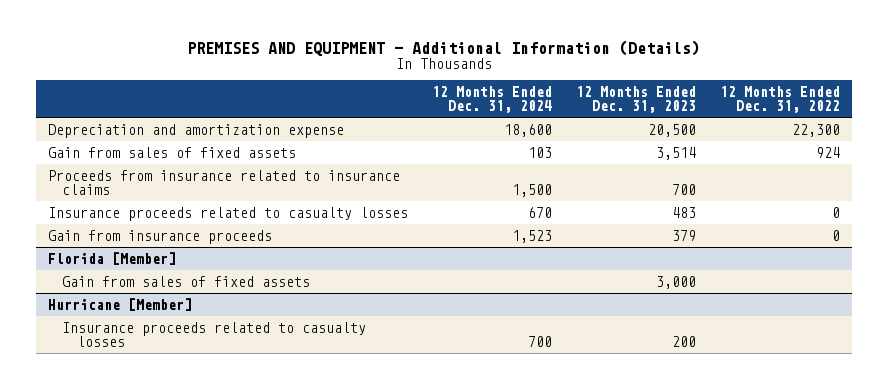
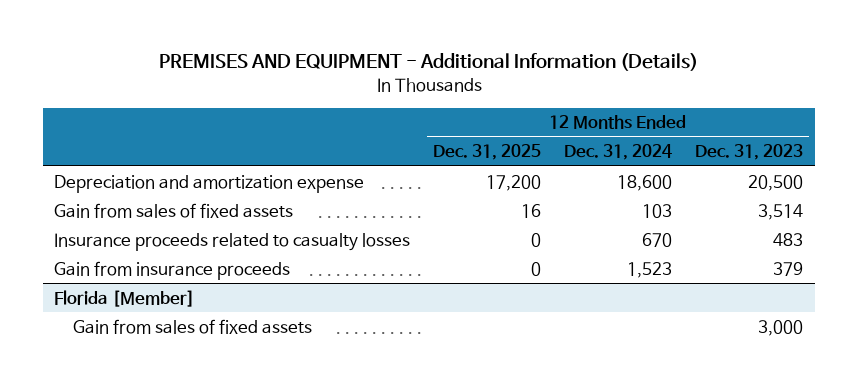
[719,85,840,114] 12 Months Ended Dec. 31, 2022 -> none
none -> [433,144,542,161] Dec. 31, 2025
[47,169,400,196] Proceeds from insurance related to insurance claims -> none
[47,297,192,311] Hurricane [Member] -> none
[62,321,367,348] Insurance proceeds related to casualty losses -> none

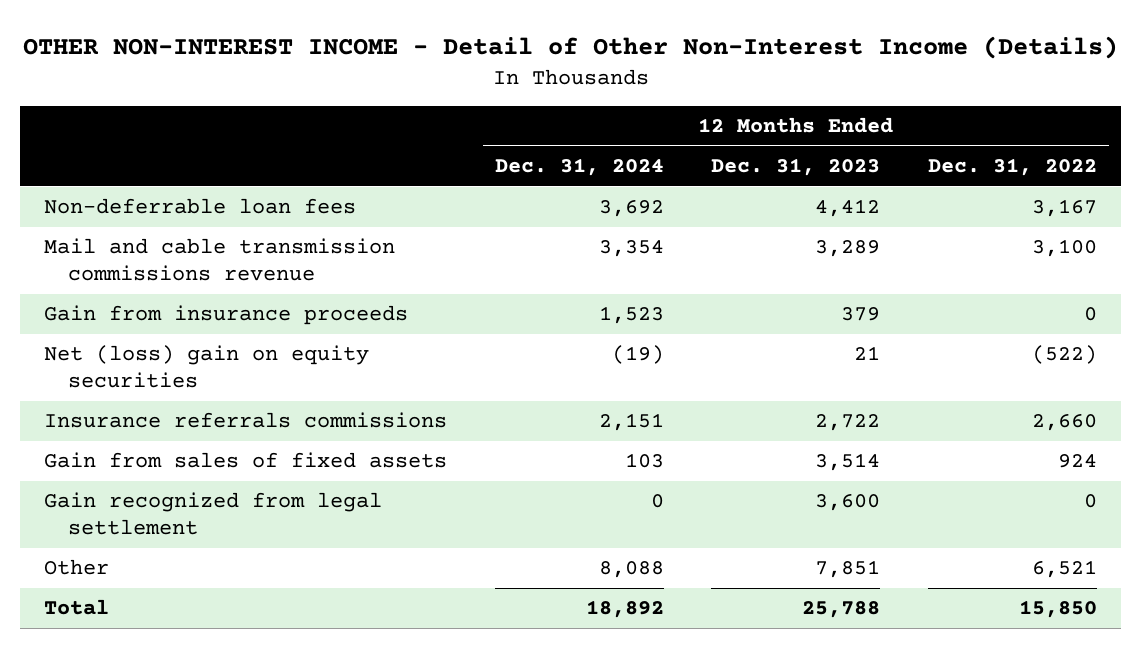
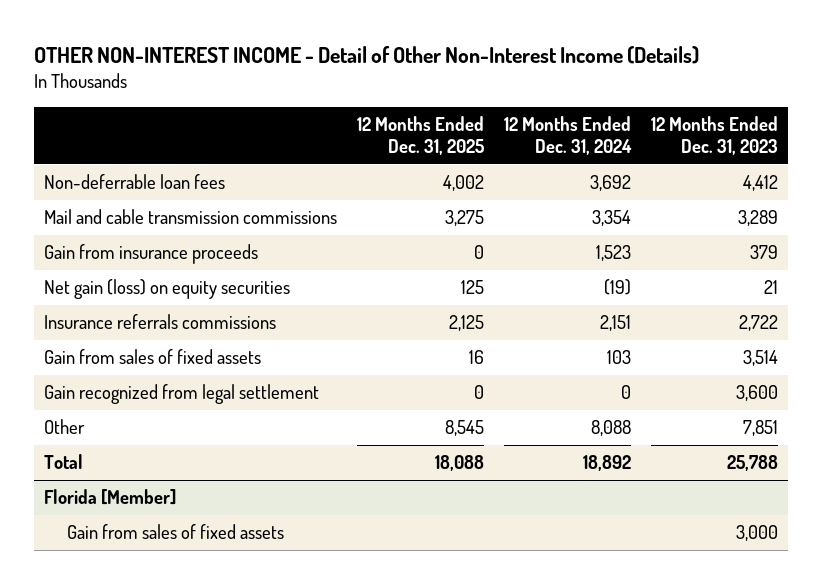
[928,158,1098,177] Dec. 31, 2022 -> none
none -> [357,115,485,155] 12 Months Ended Dec. 31, 2025
[44,238,396,282] Mail and cable transmission commissions revenue -> [44,209,338,225] Mail and cable transmission commissions
[44,345,370,389] Net (loss) gain on equity securities -> [44,279,291,300] Net gain (loss) on equity securities
none -> [44,489,177,506] Florida [Member]
none -> [66,524,284,540] Gain from sales of fixed assets

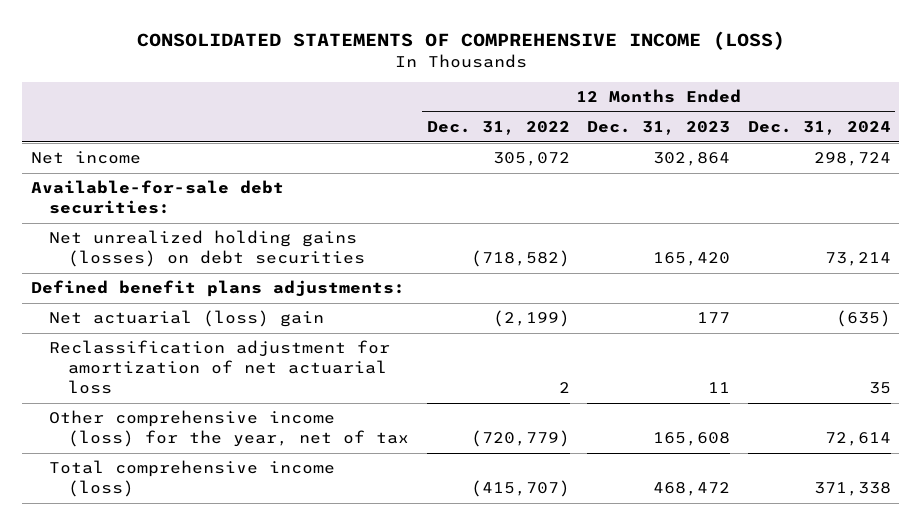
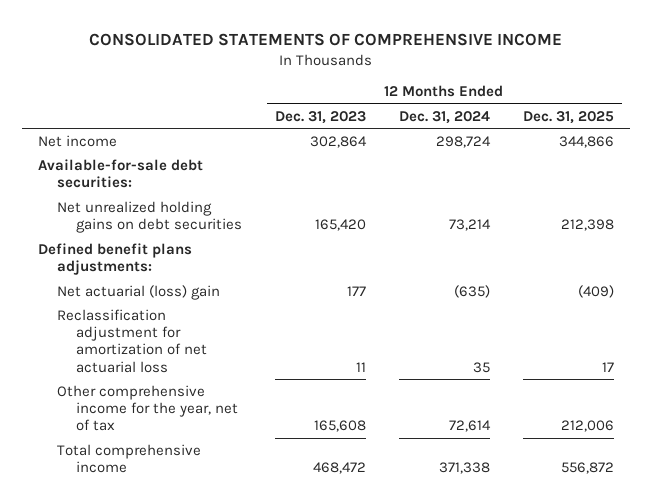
[136,30,785,50] CONSOLIDATED STATEMENTS OF COMPREHENSIVE INCOME (LOSS) -> [88,32,562,46] CONSOLIDATED STATEMENTS OF COMPREHENSIVE INCOME
[426,121,570,136] Dec. 31, 2022 -> none
none -> [522,110,614,124] Dec. 31, 2025
[49,230,366,268] Net unrealized holding gains (losses) on debt securities -> [57,200,243,234] Net unrealized holding gains on debt securities
[49,410,410,448] Other comprehensive income (loss) for the year, net of tax -> [57,384,239,432] Other comprehensive income for the year, net of tax
[49,460,336,498] Total comprehensive income (loss) -> [57,443,202,474] Total comprehensive income

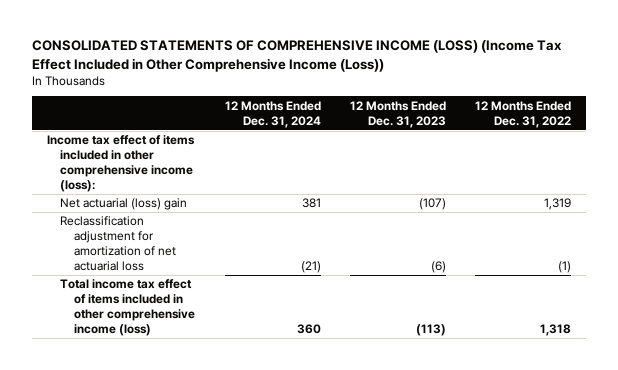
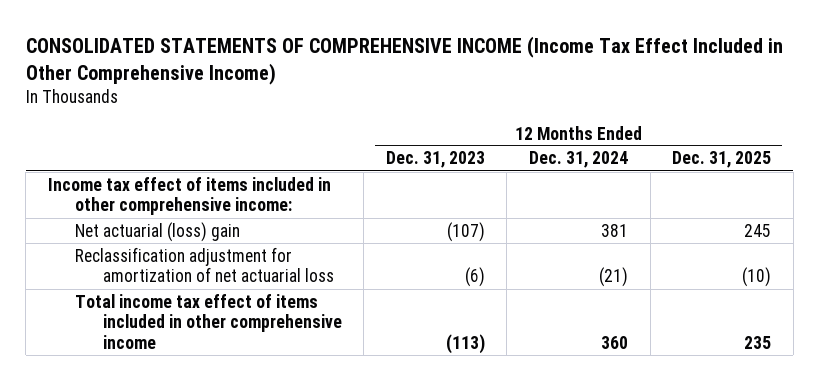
[32,40,563,72] CONSOLIDATED STATEMENTS OF COMPREHENSIVE INCOME (LOSS) (Income Tax Effect Included in Other Comprehensive Income (Loss)) -> [25,35,783,85] CONSOLIDATED STATEMENTS OF COMPREHENSIVE INCOME (Income Tax Effect Included in Other Comprehensive Income)
[475,100,572,128] 12 Months Ended Dec. 31, 2022 -> none
none -> [672,151,772,169] Dec. 31, 2025
[46,135,195,193] Income tax effect of items included in other comprehensive income (loss): -> [47,176,331,216] Income tax effect of items included in other comprehensive income:
[60,279,196,337] Total income tax effect of items included in other comprehensive income (loss) -> [75,293,342,349] Total income tax effect of items included in other comprehensive income

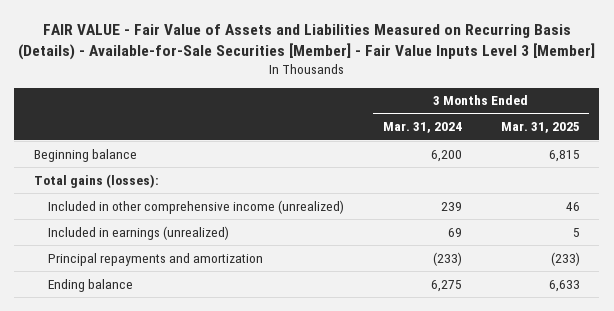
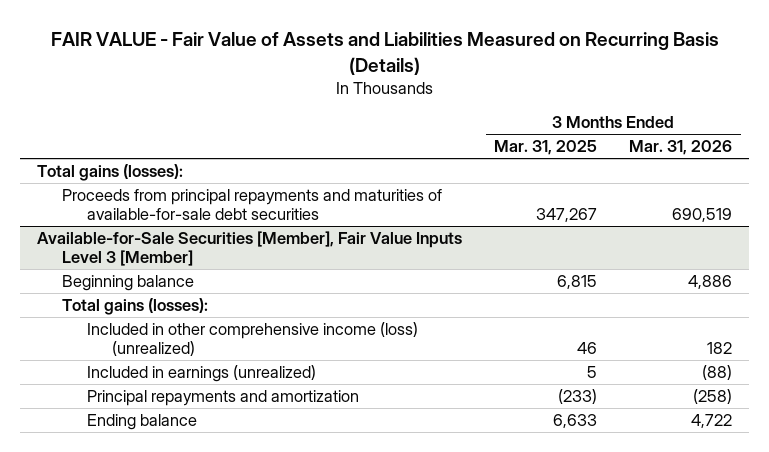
[17,24,595,61] FAIR VALUE - Fair Value of Assets and Liabilities Measured on Recurring Basis (Details) - Available-for-Sale Securities [Member] - Fair Value Inputs Level 3 [Member] -> [50,32,719,75] FAIR VALUE - Fair Value of Assets and Liabilities Measured on Recurring Basis (Details)
[382,122,462,134] Mar. 31, 2024 -> none
none -> [629,140,733,156] Mar. 31, 2026
none -> [36,164,183,182] Total gains (losses):
none -> [61,189,442,221] Proceeds from principal repayments and maturities of available-for-sale debt securities
none -> [36,231,462,267] Available-for-Sale Securities [Member], Fair Value Inputs Level 3 [Member]
[47,199,344,214] Included in other comprehensive income (unrealized) -> [86,322,418,357] Included in other comprehensive income (loss) (unrealized)

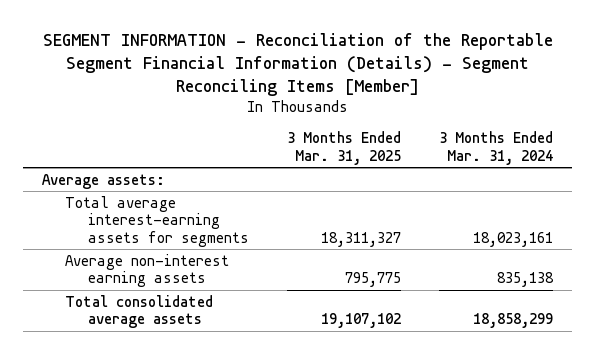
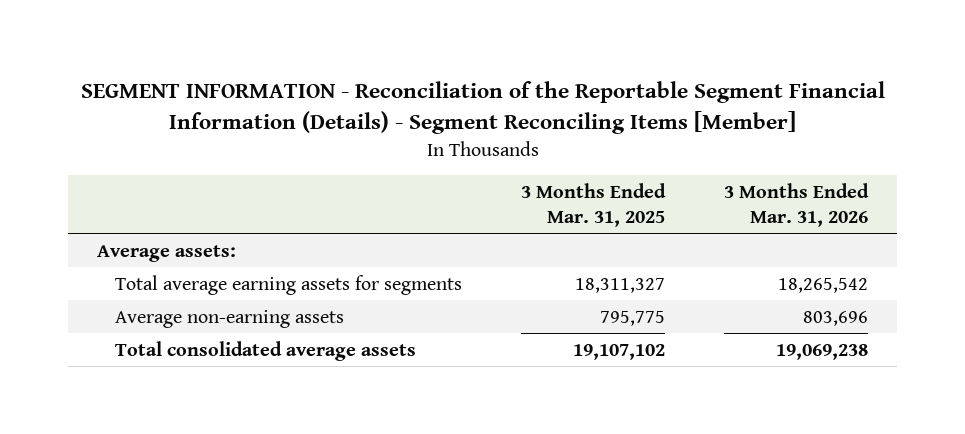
[438,131,553,165] 3 Months Ended Mar. 31, 2024 -> none
none -> [723,183,869,227] 3 Months Ended Mar. 31, 2026
[65,195,250,247] Total average interest-earning assets for segments -> [115,274,463,295] Total average earning assets for segments
[65,253,230,288] Average non-interest earning assets -> [115,309,345,328] Average non-earning assets

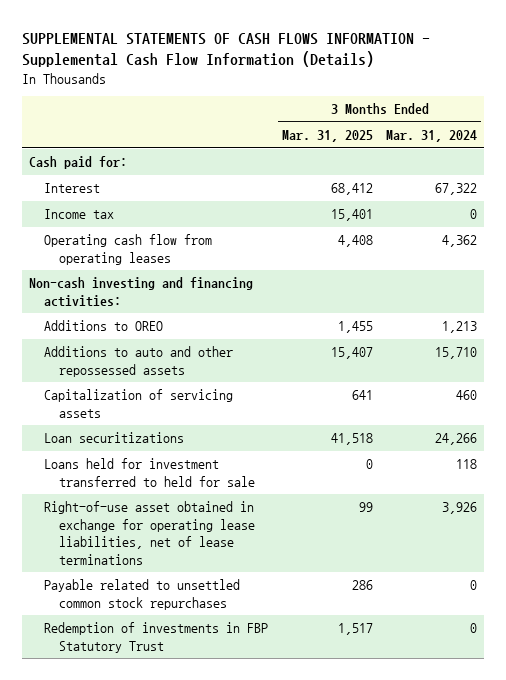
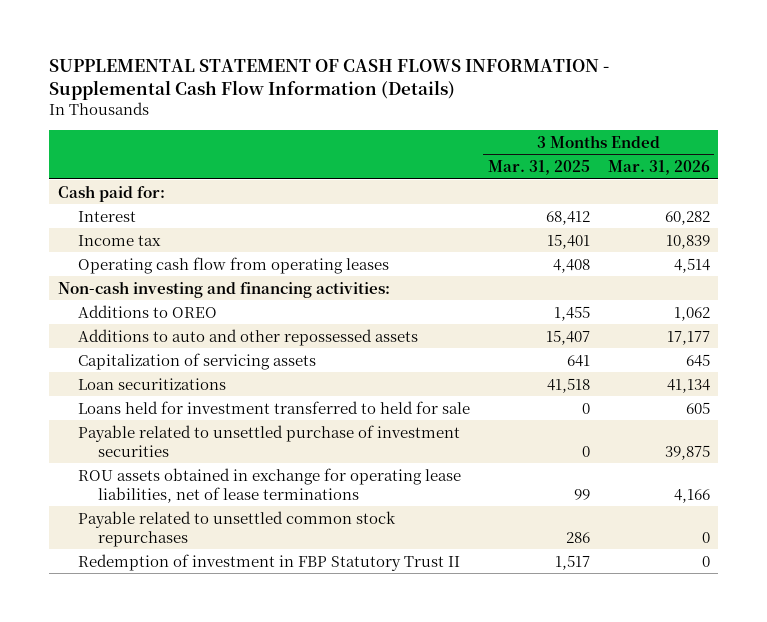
[21,33,430,68] SUPPLEMENTAL STATEMENTS OF CASH FLOWS INFORMATION - Supplemental Cash Flow Information (Details) -> [48,58,609,101] SUPPLEMENTAL STATEMENT OF CASH FLOWS INFORMATION - Supplemental Cash Flow Information (Details)
[386,130,478,143] Mar. 31, 2024 -> none
none -> [607,160,710,176] Mar. 31, 2026
none -> [77,424,460,457] Payable related to unsettled purchase of investment securities
[43,501,256,565] Right-of-use asset obtained in exchange for operating lease liabilities, net of lease terminations -> [77,467,461,503] ROU assets obtained in exchange for operating lease liabilities, net of lease terminations
[43,622,268,653] Redemption of investments in FBP Statutory Trust -> [77,553,460,571] Redemption of investment in FBP Statutory Trust II

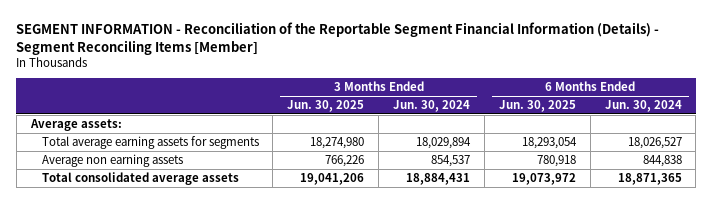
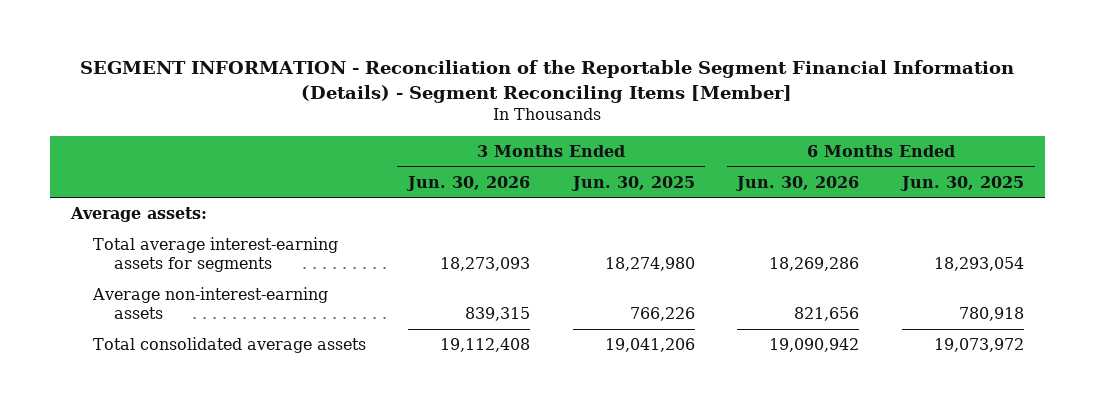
[393,100,471,113] Jun. 30, 2024 -> none
[604,100,682,113] Jun. 30, 2024 -> none
none -> [406,175,531,191] Jun. 30, 2026
none -> [735,175,860,191] Jun. 30, 2026
[41,136,259,150] Total average earning assets for segments -> [92,237,338,273] Total average interest-earning assets for segments
[41,154,183,168] Average non earning assets -> [91,287,328,320] Average non-interest-earning assets

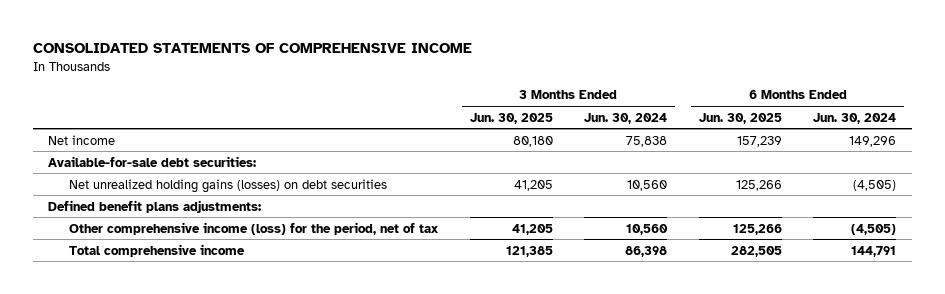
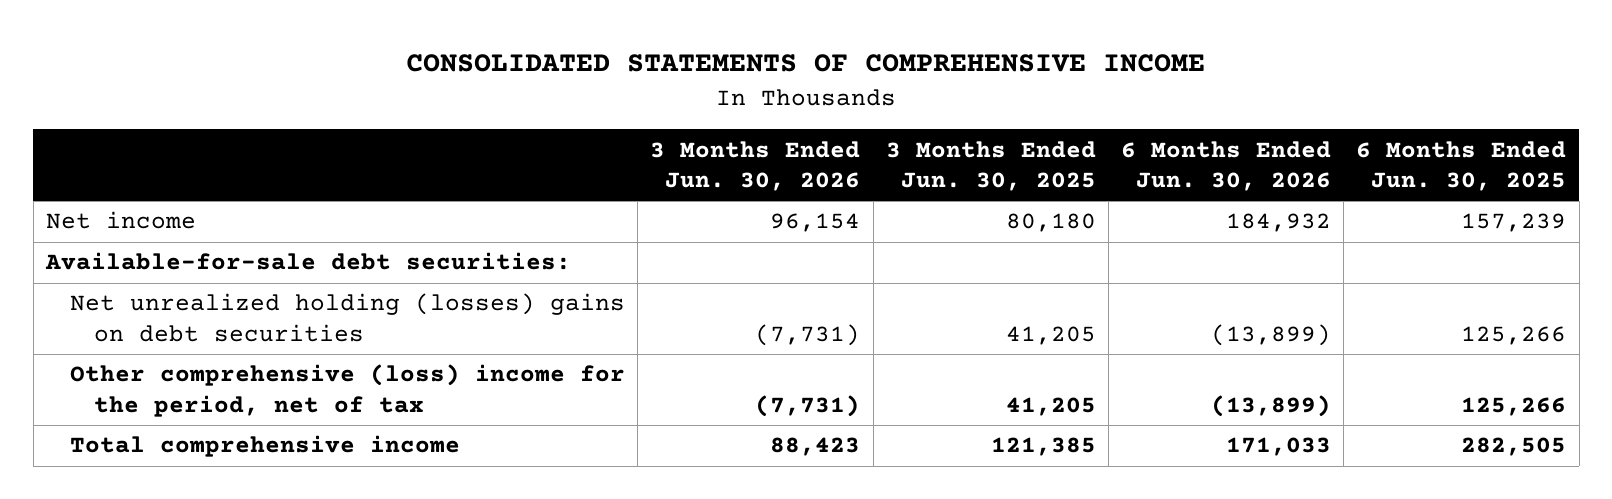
[584,112,668,124] Jun. 30, 2024 -> none
[813,112,897,124] Jun. 30, 2024 -> none
none -> [650,140,861,192] 3 Months Ended Jun. 30, 2026
none -> [1121,140,1332,192] 6 Months Ended Jun. 30, 2026
[48,199,262,213] Defined benefit plans adjustments: -> none
[69,178,388,193] Net unrealized holding gains (losses) on debt securities -> [70,293,626,342] Net unrealized holding (losses) gains on debt securities
[69,221,439,235] Other comprehensive income (loss) for the period, net of tax -> [70,364,626,417] Other comprehensive (loss) income for the period, net of tax

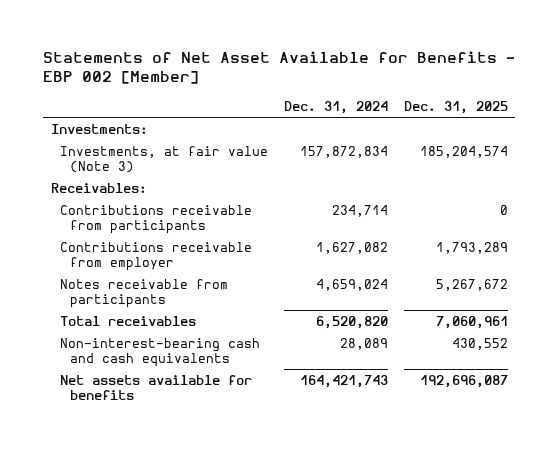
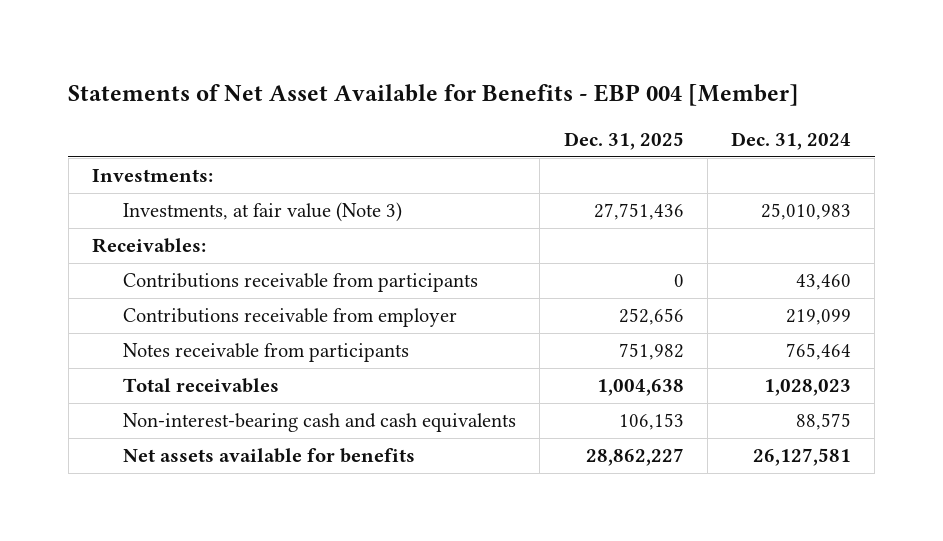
[43,50,516,85] Statements of Net Asset Available for Benefits - EBP 002 [Member] -> [68,83,800,106] Statements of Net Asset Available for Benefits - EBP 004 [Member]
[299,145,388,158] 157,872,834 -> [761,203,852,221] 25,010,983
[419,145,508,158] 185,204,574 -> [593,203,684,221] 27,751,436
[331,204,388,217] 234,714 -> [796,274,852,291] 43,460
[315,241,388,254] 1,627,082 -> [786,309,852,326] 219,099
[435,241,508,254] 1,793,289 -> [618,308,684,326] 252,656
[315,278,388,291] 4,659,024 -> [786,343,852,361] 765,464
[435,278,508,291] 5,267,672 -> [618,343,684,361] 751,982
[315,315,388,329] 6,520,820 -> [764,379,852,397] 1,028,023
[435,315,508,329] 7,060,961 -> [596,379,684,397] 1,004,638
[339,337,388,350] 28,089 -> [796,413,852,431] 88,575
[451,337,508,350] 430,552 -> [618,413,684,431] 106,153
[299,374,388,388] 164,421,743 -> [753,448,852,467] 26,127,581
[419,374,508,388] 192,696,087 -> [585,448,684,467] 28,862,227

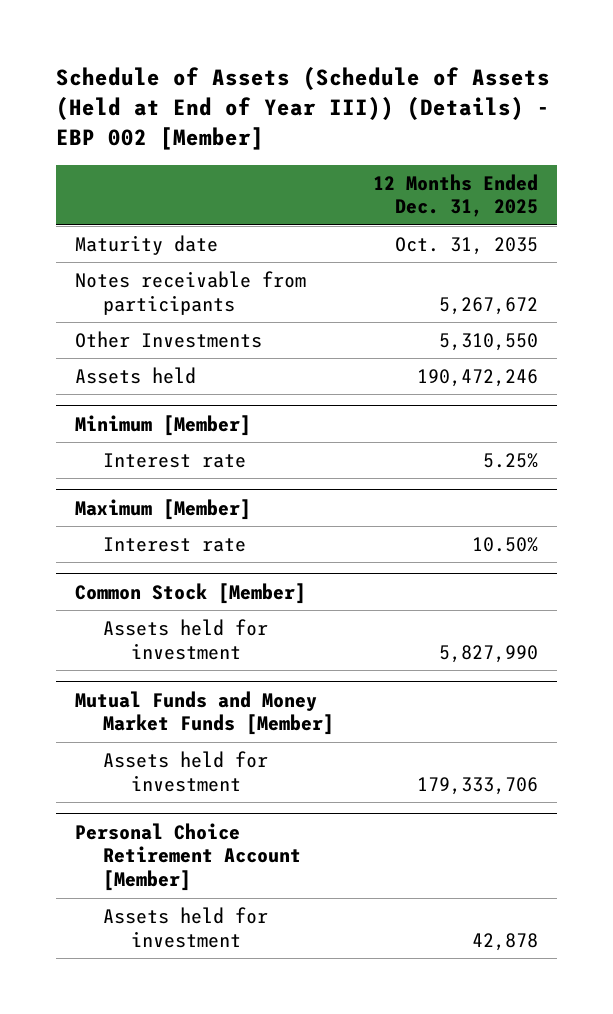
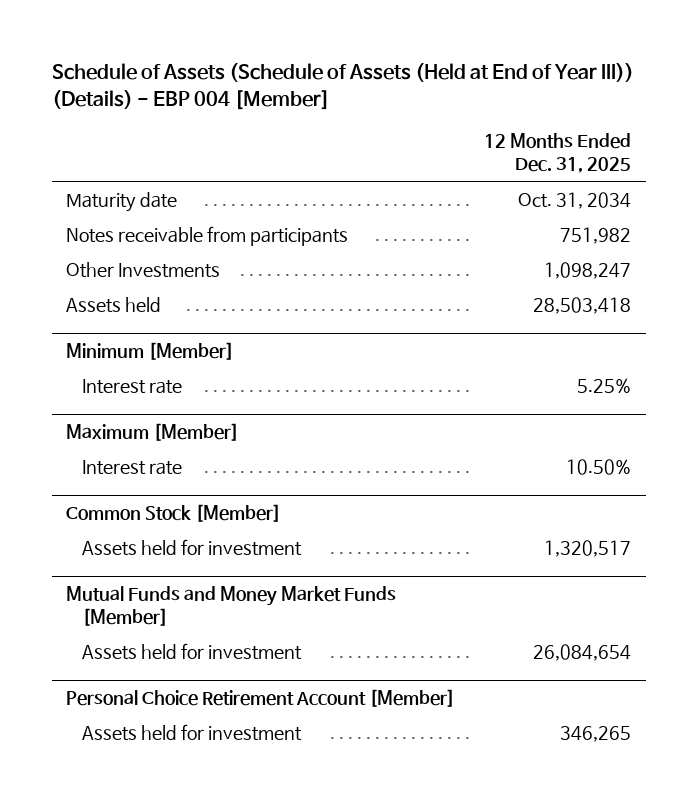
[55,67,550,151] Schedule of Assets (Schedule of Assets (Held at End of Year III)) (Details) - EBP 002 [Member] -> [52,63,635,111] Schedule of Assets (Schedule of Assets (Held at End of Year III)) (Details) - EBP 004 [Member]
[394,236,538,255] Oct. 31, 2035 -> [518,191,632,209] Oct. 31, 2034
[438,296,538,315] 5,267,672 -> [560,226,632,244] 751,982
[438,332,538,351] 5,310,550 -> [544,261,632,279] 1,098,247
[416,368,538,387] 190,472,246 -> [533,296,632,314] 28,503,418
[438,644,538,663] 5,827,990 -> [544,539,632,557] 1,320,517
[416,776,538,795] 179,333,706 -> [533,643,632,661] 26,084,654
[471,932,538,951] 42,878 -> [560,725,632,742] 346,265

